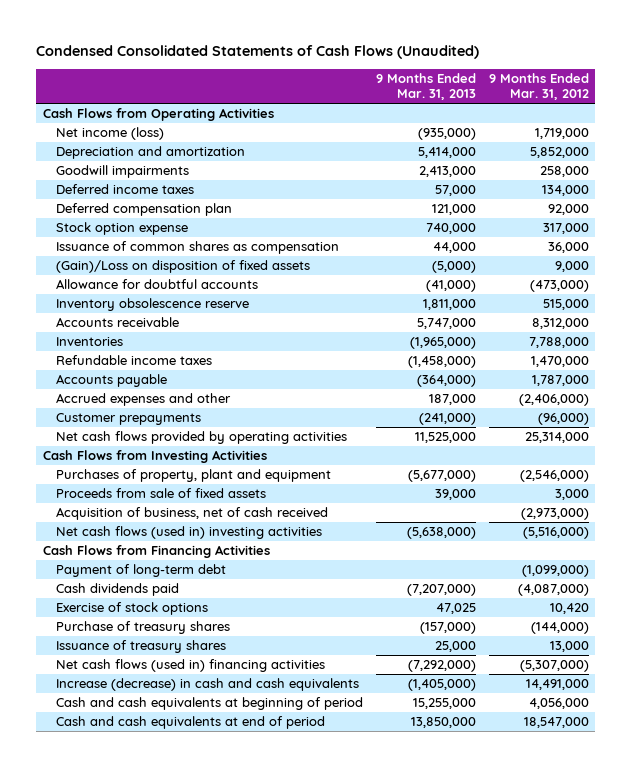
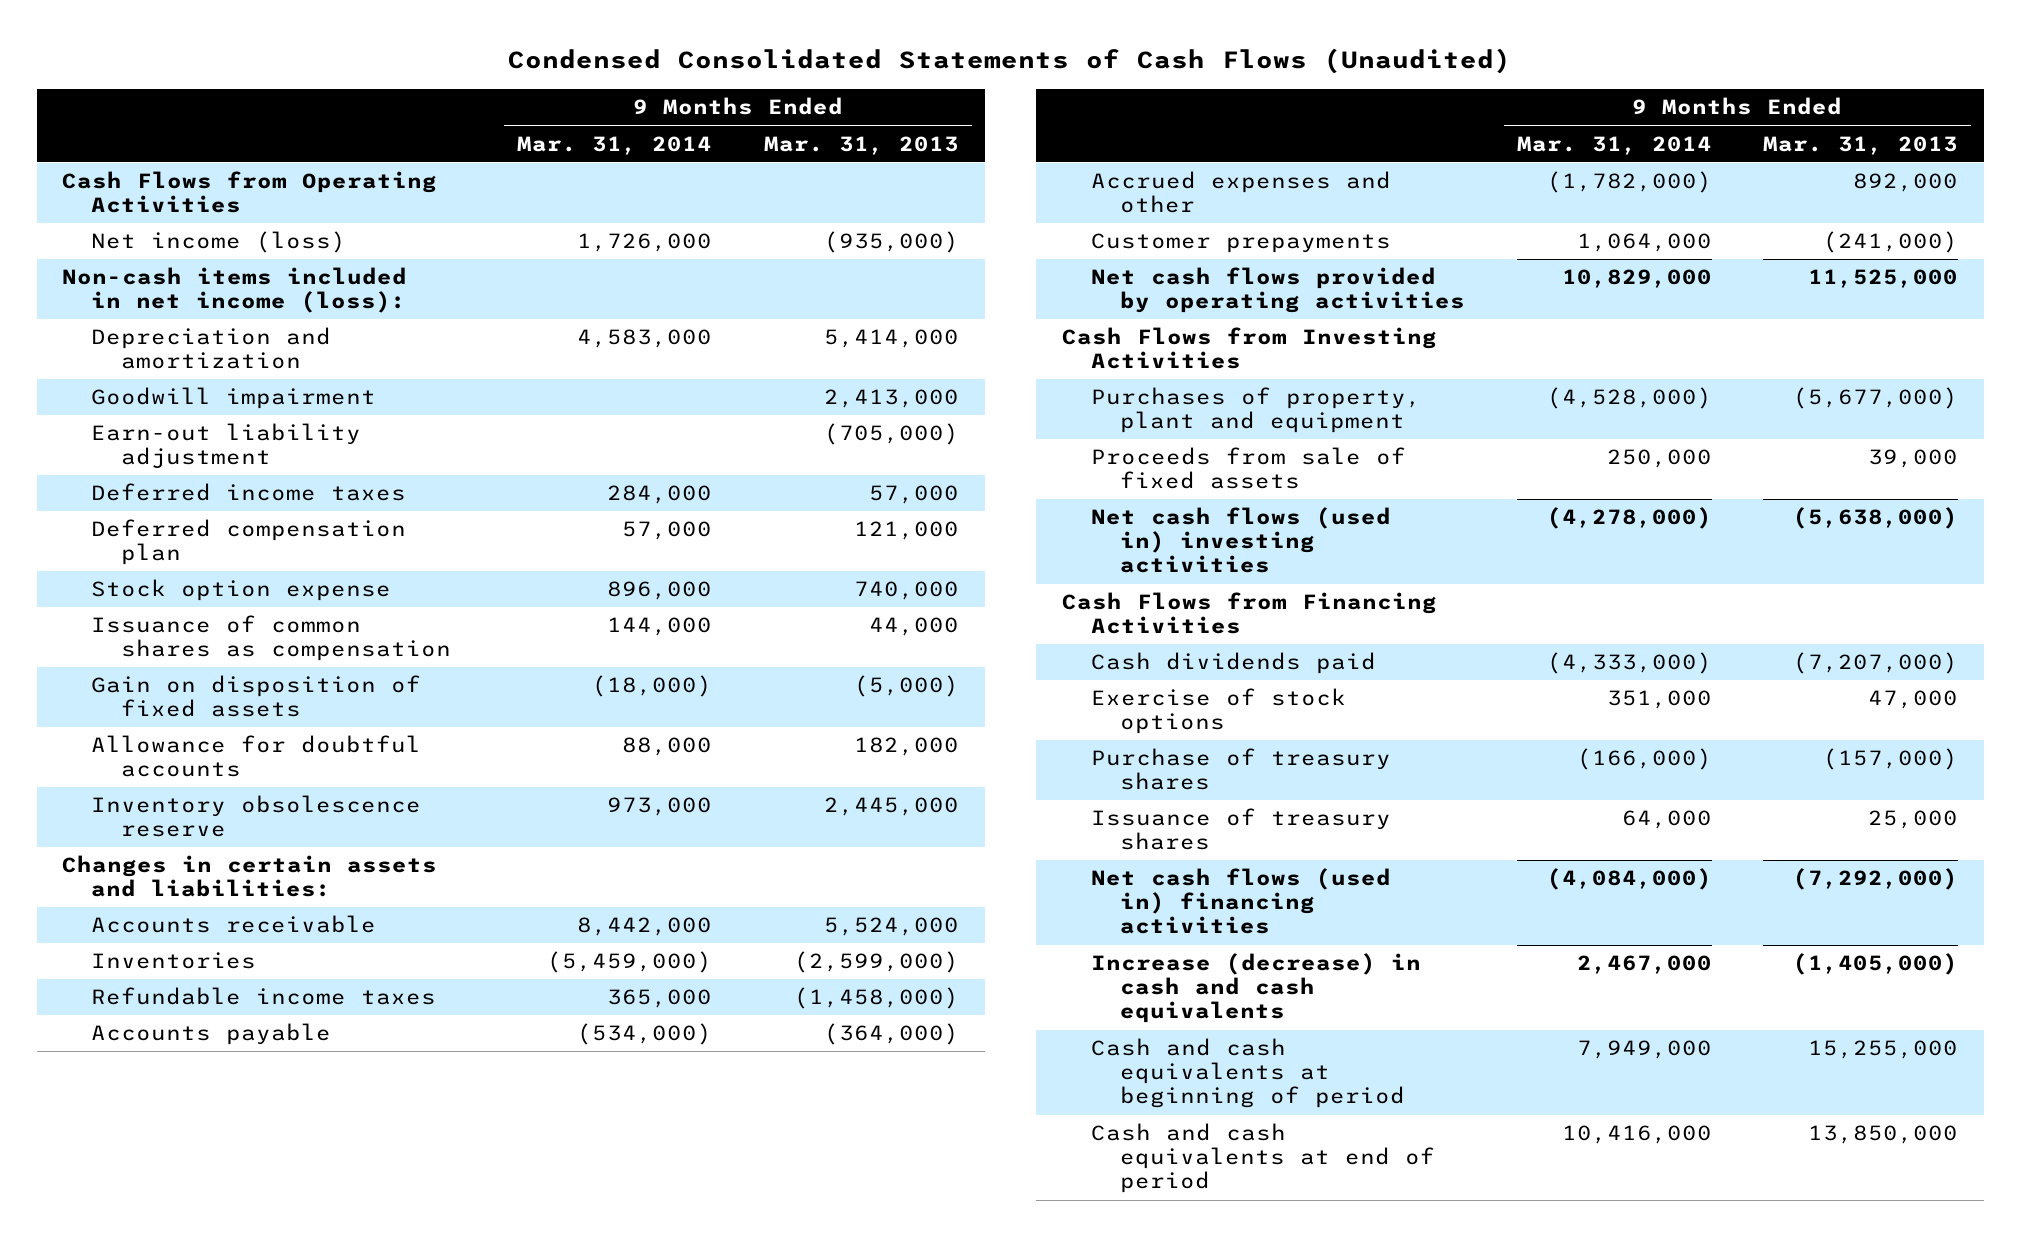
[488,72,589,101] 9 Months Ended Mar. 31, 2012 -> none
none -> [517,135,713,155] Mar. 31, 2014
none -> [62,267,408,314] Non-cash items included in net income (loss):
[55,165,189,179] Goodwill impairments -> [91,387,377,410] Goodwill impairment
none -> [91,423,362,469] Earn-out liability adjustment
[55,260,310,274] (Gain)/Loss on disposition of fixed assets -> [91,675,422,718] Gain on disposition of fixed assets
[425,280,476,293] (41,000) -> [853,737,959,757] 182,000
[422,299,476,311] 1,811,000 -> [823,797,959,817] 2,445,000
none -> [62,855,438,898] Changes in certain assets and liabilities:
[416,318,476,330] 5,747,000 -> [823,917,959,937] 5,524,000
[409,337,476,350] (1,965,000) -> [793,951,959,974] (2,599,000)
[428,394,476,406] 187,000 -> [1853,173,1959,193] 892,000
[55,507,328,521] Acquisition of business, net of cash received -> none
[55,564,226,578] Payment of long-term debt -> none
[435,603,476,615] 47,025 -> [1868,690,1959,710] 47,000

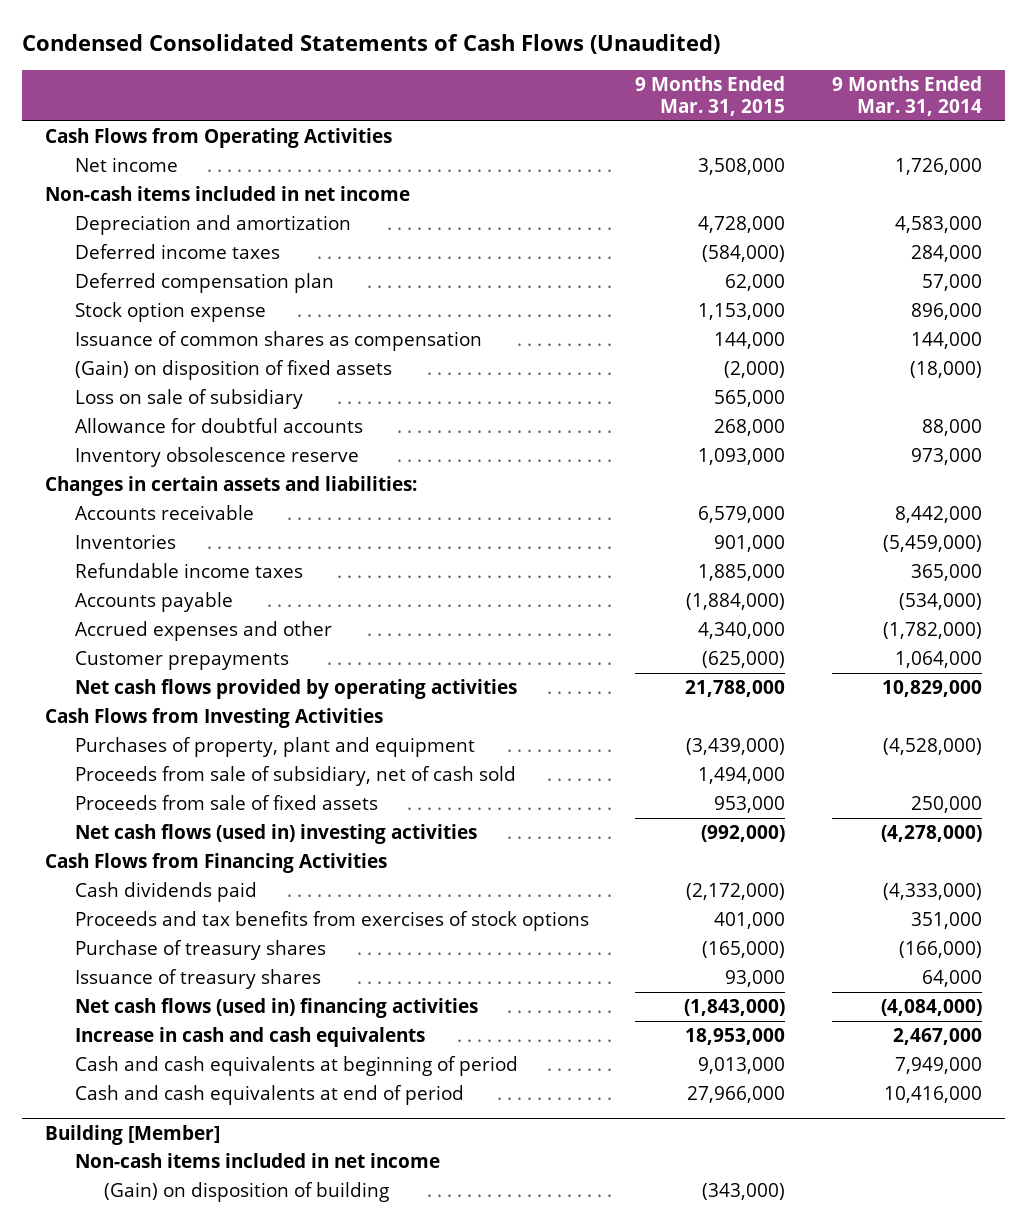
[763,135,959,155] Mar. 31, 2013 -> none
none -> [635,76,786,117] 9 Months Ended Mar. 31, 2015
[91,231,347,254] Net income (loss) -> [74,156,178,172] Net income
[62,267,408,314] Non-cash items included in net income (loss): -> [45,185,411,201] Non-cash items included in net income
[91,387,377,410] Goodwill impairment -> none
[91,423,362,469] Earn-out liability adjustment -> none
[91,675,422,718] Gain on disposition of fixed assets -> [74,359,392,380] (Gain) on disposition of fixed assets
none -> [74,388,303,409] Loss on sale of subsidiary
none -> [74,765,516,786] Proceeds from sale of subsidiary, net of cash sold
[1090,688,1346,735] Exercise of stock options -> [74,910,589,931] Proceeds and tax benefits from exercises of stock options
[1090,953,1421,1024] Increase (decrease) in cash and cash equivalents -> [74,1026,425,1047] Increase in cash and cash equivalents
none -> [45,1124,221,1145] Building [Member]
none -> [74,1152,440,1168] Non-cash items included in net income
none -> [104,1181,390,1202] (Gain) on disposition of building

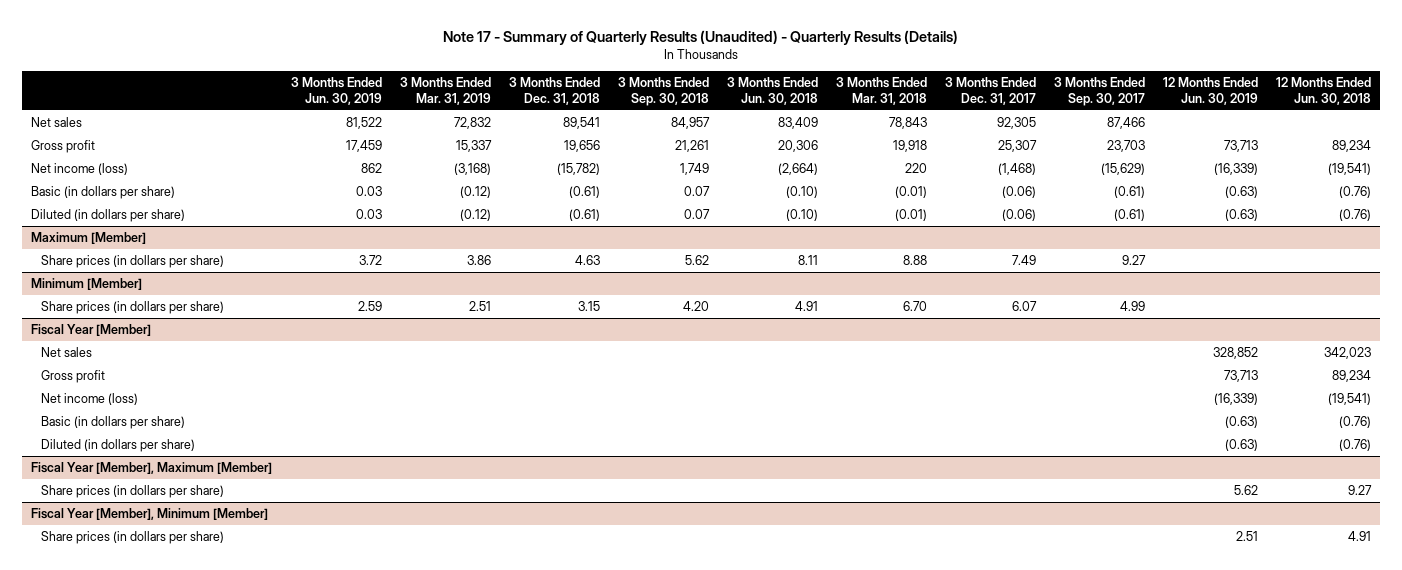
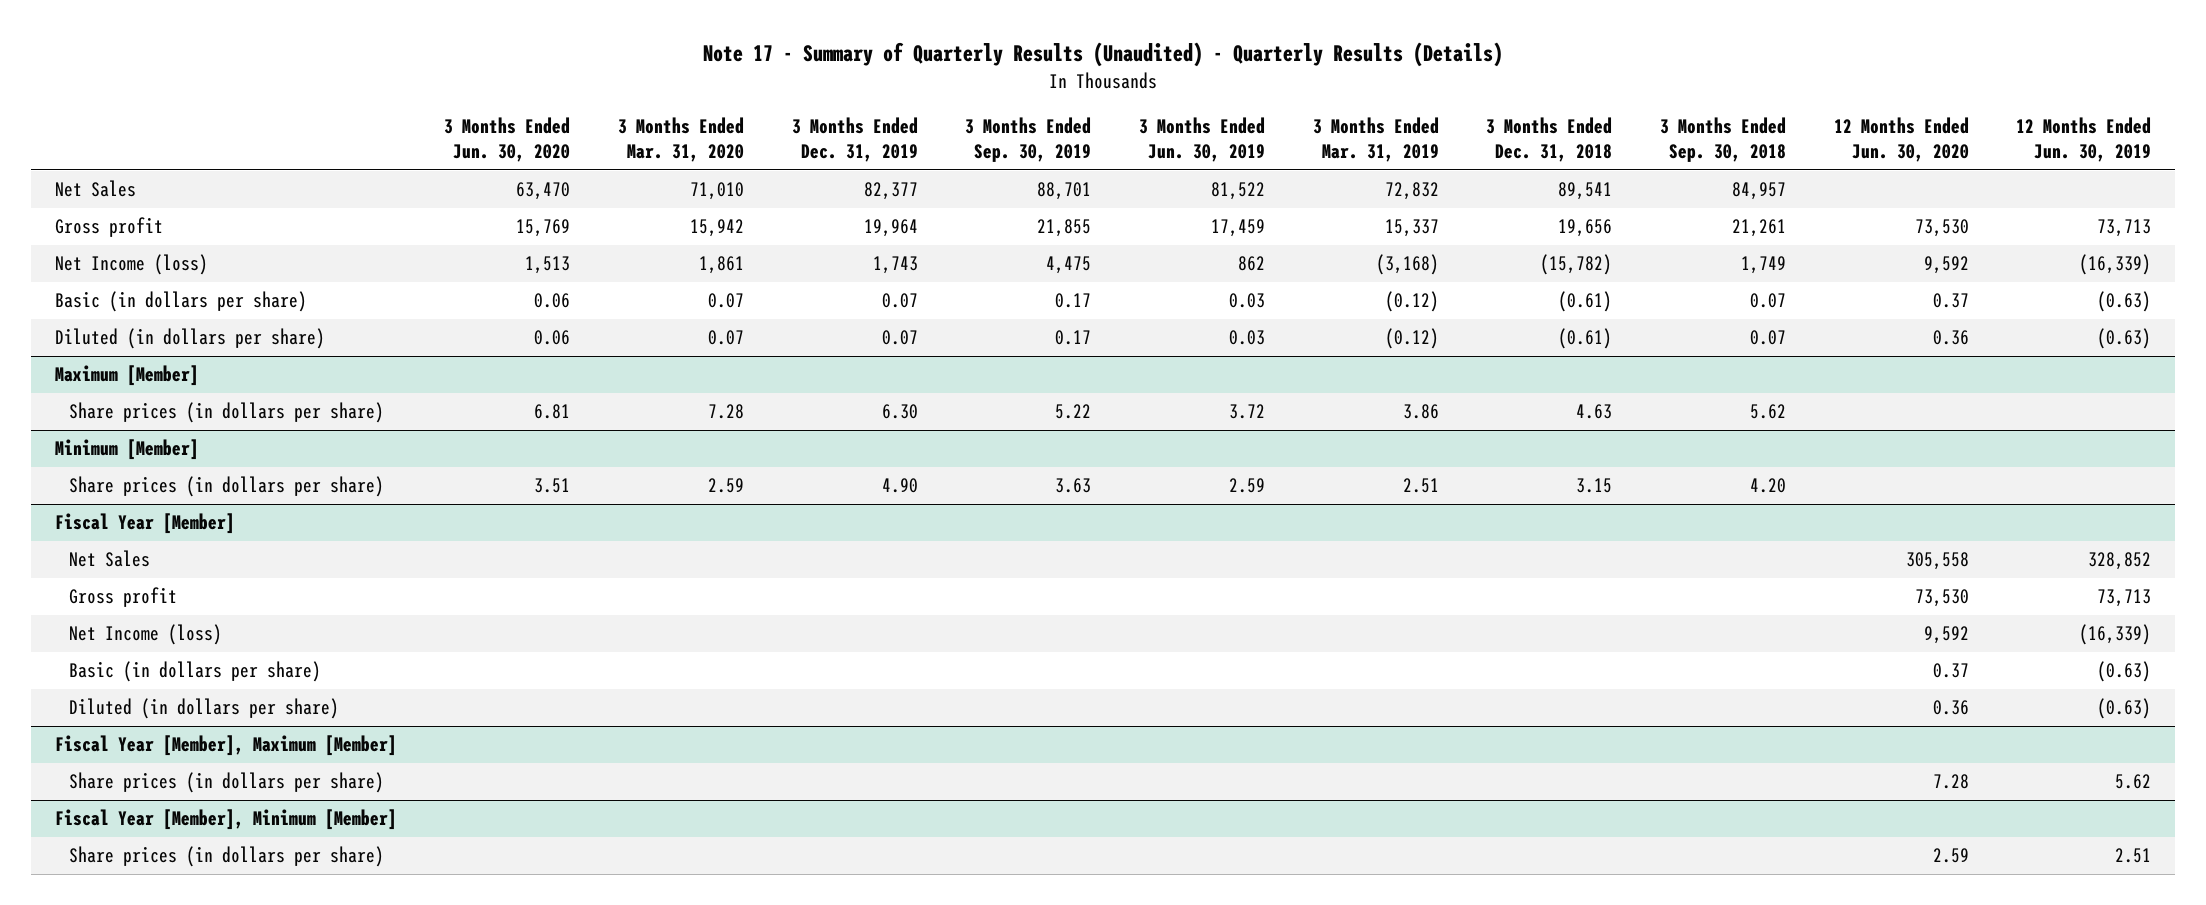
[726,76,818,105] 3 Months Ended Jun. 30, 2018 -> none
[835,76,927,105] 3 Months Ended Mar. 31, 2018 -> none
[944,76,1036,105] 3 Months Ended Dec. 31, 2017 -> none
[1053,76,1145,106] 3 Months Ended Sep. 30, 2017 -> none
[1275,76,1371,105] 12 Months Ended Jun. 30, 2018 -> none
none -> [444,117,571,163] 3 Months Ended Jun. 30, 2020
none -> [617,117,744,163] 3 Months Ended Mar. 31, 2020
none -> [791,117,918,163] 3 Months Ended Dec. 31, 2019
none -> [965,117,1092,163] 3 Months Ended Sep. 30, 2019
none -> [1833,117,1969,163] 12 Months Ended Jun. 30, 2020
[31,116,83,127] Net sales -> [54,180,136,198] Net Sales
[31,162,129,175] Net income (loss) -> [54,254,208,276] Net Income (loss)
[40,346,92,357] Net sales -> [68,550,150,568] Net Sales
[40,392,138,405] Net income (loss) -> [68,624,222,646] Net Income (loss)

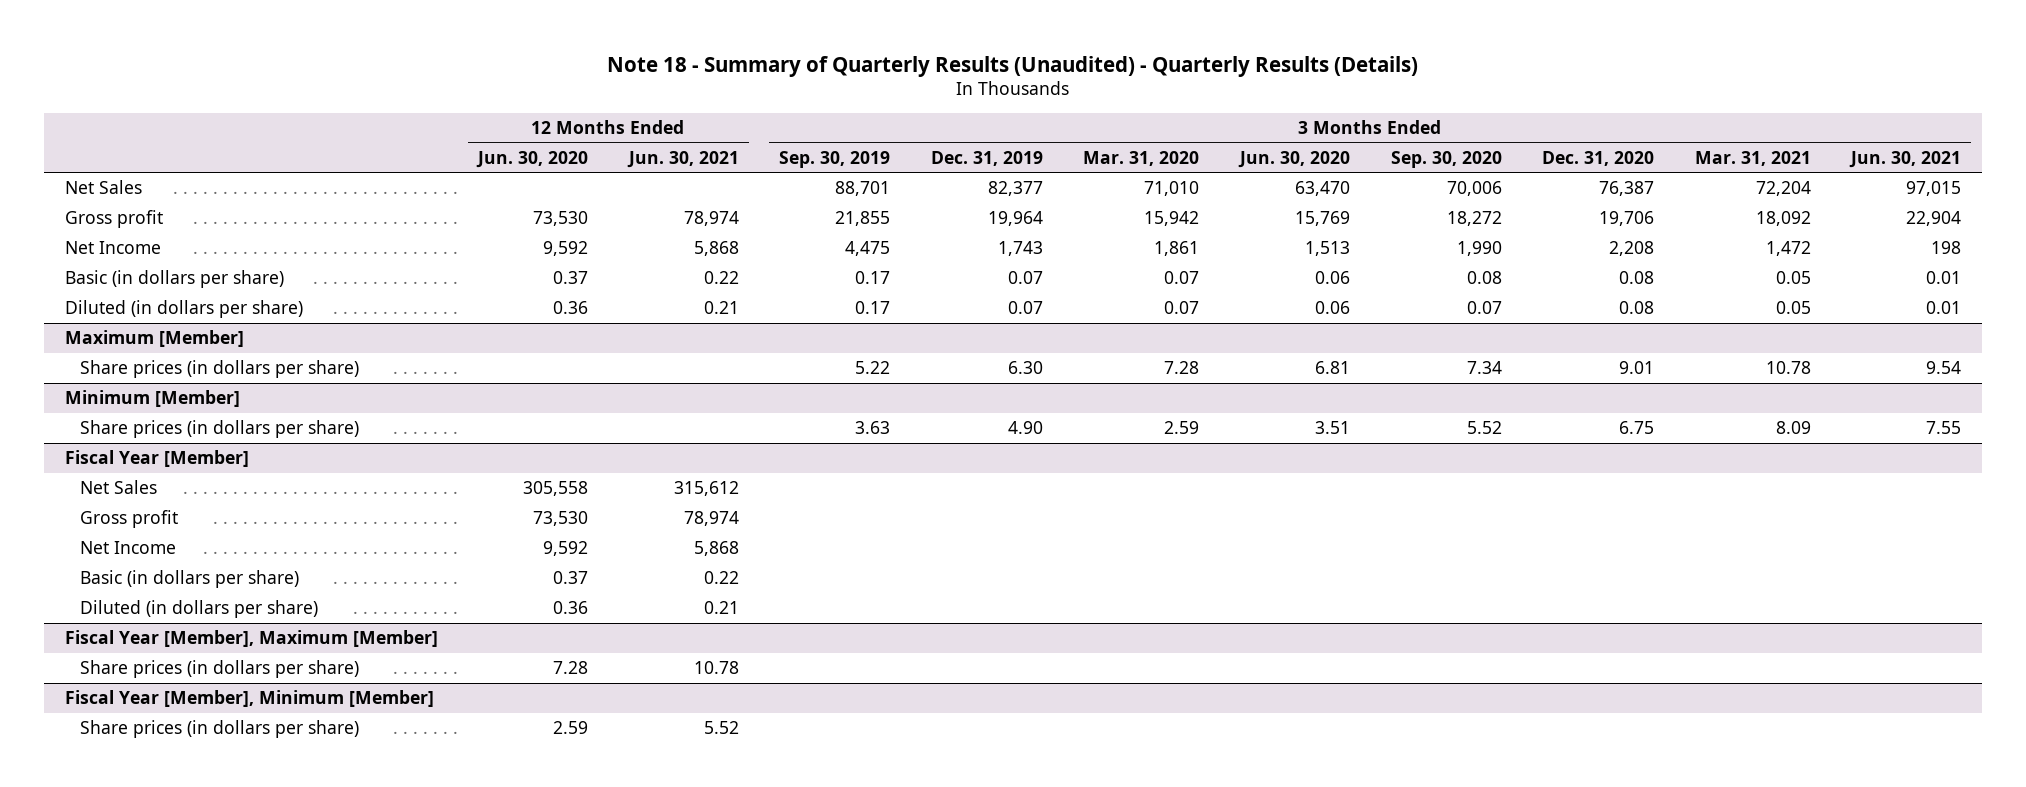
[702,42,1503,68] Note 17 - Summary of Quarterly Results (Unaudited) - Quarterly Results (Details) -> [606,55,1418,77] Note 18 - Summary of Quarterly Results (Unaudited) - Quarterly Results (Details)
[1138,117,1265,163] 3 Months Ended Jun. 30, 2019 -> none
[1312,117,1439,163] 3 Months Ended Mar. 31, 2019 -> none
[1486,117,1613,163] 3 Months Ended Dec. 31, 2018 -> none
[1659,117,1786,163] 3 Months Ended Sep. 30, 2018 -> none
[2016,117,2152,163] 12 Months Ended Jun. 30, 2019 -> none
none -> [626,150,739,168] Jun. 30, 2021
none -> [1390,150,1502,168] Sep. 30, 2020
none -> [1542,150,1655,166] Dec. 31, 2020
none -> [1694,150,1811,166] Mar. 31, 2021
none -> [1849,150,1962,168] Jun. 30, 2021
[54,254,208,276] Net Income (loss) -> [64,241,161,255] Net Income
[68,624,222,646] Net Income (loss) -> [79,541,176,555] Net Income

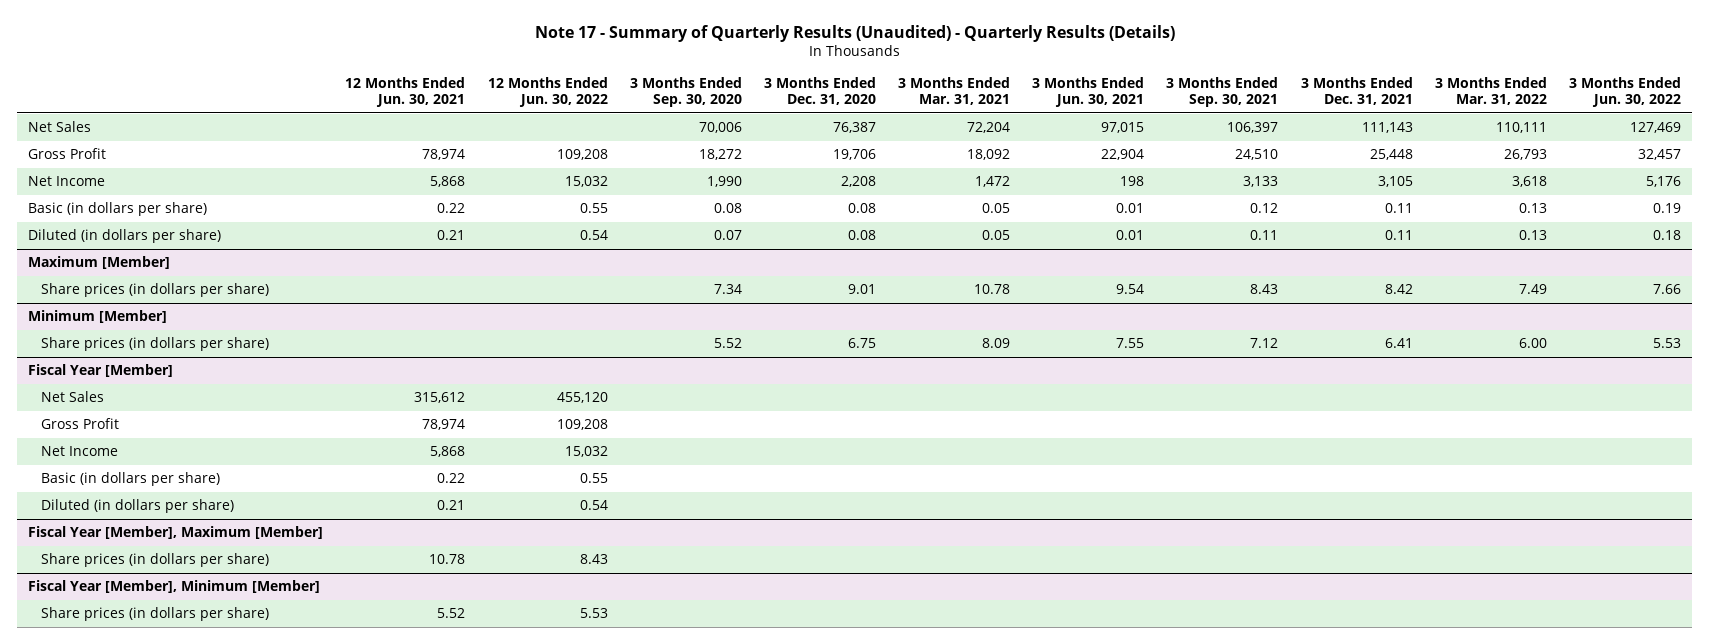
[606,55,1418,77] Note 18 - Summary of Quarterly Results (Unaudited) - Quarterly Results (Details) -> [534,24,1175,42] Note 17 - Summary of Quarterly Results (Unaudited) - Quarterly Results (Details)
[476,150,589,168] Jun. 30, 2020 -> none
[779,150,891,168] Sep. 30, 2019 -> none
[930,150,1043,166] Dec. 31, 2019 -> none
[1083,150,1200,166] Mar. 31, 2020 -> none
[1237,150,1350,168] Jun. 30, 2020 -> none
none -> [487,76,608,108] 12 Months Ended Jun. 30, 2022
none -> [1166,76,1279,108] 3 Months Ended Sep. 30, 2021
none -> [1300,76,1413,106] 3 Months Ended Dec. 31, 2021
none -> [1434,76,1547,106] 3 Months Ended Mar. 31, 2022
none -> [1568,76,1681,108] 3 Months Ended Jun. 30, 2022
[64,210,163,229] Gross profit -> [28,148,107,160] Gross Profit
[79,510,178,529] Gross profit -> [40,418,119,430] Gross Profit

